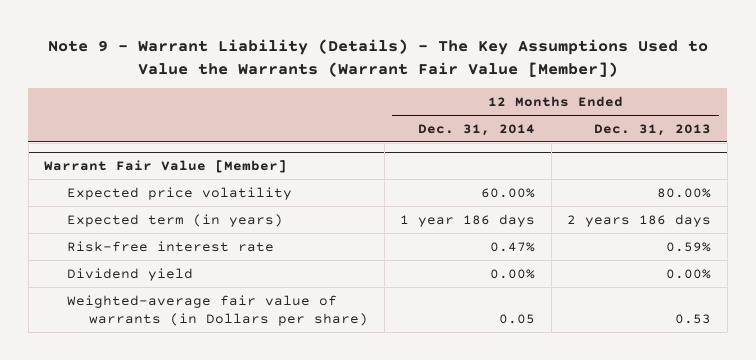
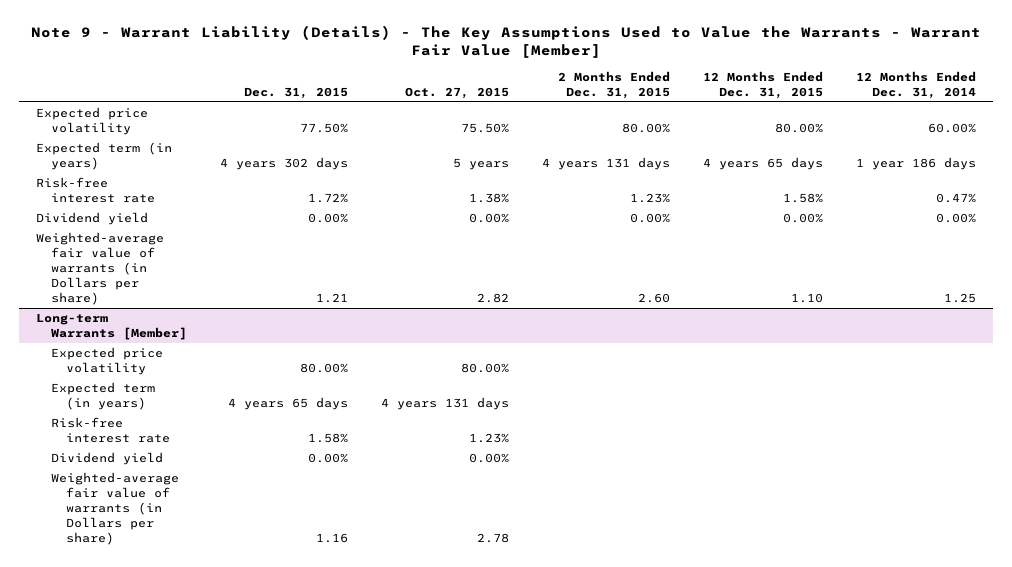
[47,39,708,77] Note 9 - Warrant Liability (Details) - The Key Assumptions Used to Value the Warrants (Warrant Fair Value [Member]) -> [31,25,982,59] Note 9 - Warrant Liability (Details) - The Key Assumptions Used to Value the Warrants - Warrant Fair Value [Member]
[594,123,712,136] Dec. 31, 2013 -> none
none -> [244,86,349,99] Dec. 31, 2015
none -> [405,86,510,99] Oct. 27, 2015
none -> [558,70,671,99] 2 Months Ended Dec. 31, 2015
none -> [703,70,824,99] 12 Months Ended Dec. 31, 2015
[44,159,288,173] Warrant Fair Value [Member] -> none
[499,314,536,325] 0.05 -> [944,292,977,303] 1.25
none -> [35,313,188,341] Long-term Warrants [Member]
none -> [51,347,164,376] Expected price volatility
none -> [51,382,156,411] Expected term (in years)
none -> [51,417,171,444] Risk-free interest rate
none -> [51,452,164,466] Dividend yield
none -> [51,472,180,545] Weighted-average fair value of warrants (in Dollars per share)

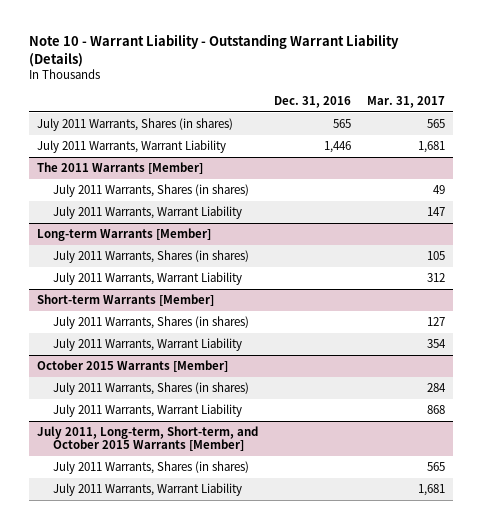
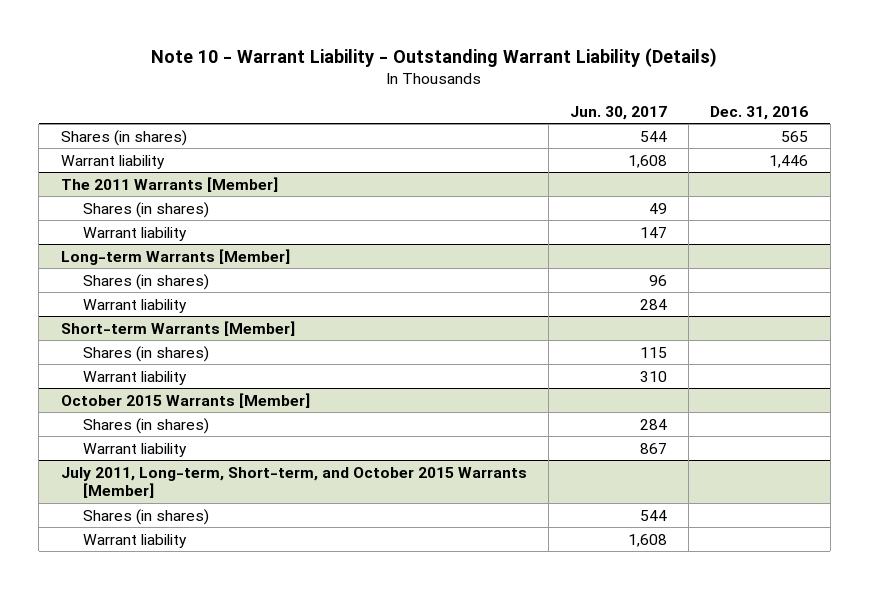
[367,96,446,109] Mar. 31, 2017 -> none
none -> [569,105,667,120] Jun. 30, 2017
[36,117,233,131] July 2011 Warrants, Shares (in shares) -> [60,129,187,146] Shares (in shares)
[36,139,226,153] July 2011 Warrants, Warrant Liability -> [60,154,165,169] Warrant liability
[53,183,250,197] July 2011 Warrants, Shares (in shares) -> [83,201,210,218] Shares (in shares)
[53,205,243,219] July 2011 Warrants, Warrant Liability -> [83,226,188,241] Warrant liability
[53,249,250,263] July 2011 Warrants, Shares (in shares) -> [83,273,210,290] Shares (in shares)
[53,271,243,285] July 2011 Warrants, Warrant Liability -> [83,298,188,313] Warrant liability
[53,315,250,329] July 2011 Warrants, Shares (in shares) -> [83,345,210,362] Shares (in shares)
[53,337,243,351] July 2011 Warrants, Warrant Liability -> [83,370,188,385] Warrant liability
[53,381,250,395] July 2011 Warrants, Shares (in shares) -> [83,417,210,434] Shares (in shares)
[53,403,243,417] July 2011 Warrants, Warrant Liability -> [83,442,188,457] Warrant liability
[53,460,250,474] July 2011 Warrants, Shares (in shares) -> [83,508,210,525] Shares (in shares)
[53,482,243,496] July 2011 Warrants, Warrant Liability -> [83,533,188,548] Warrant liability

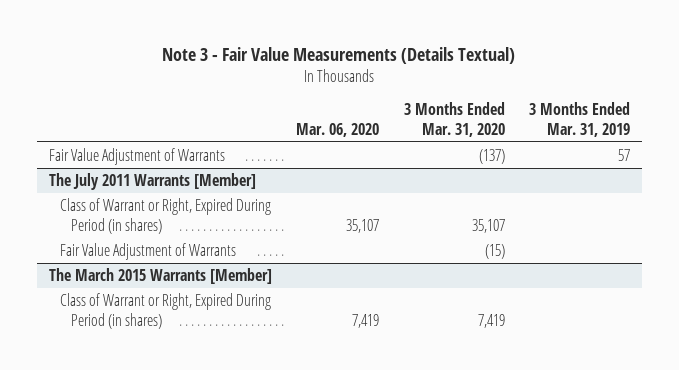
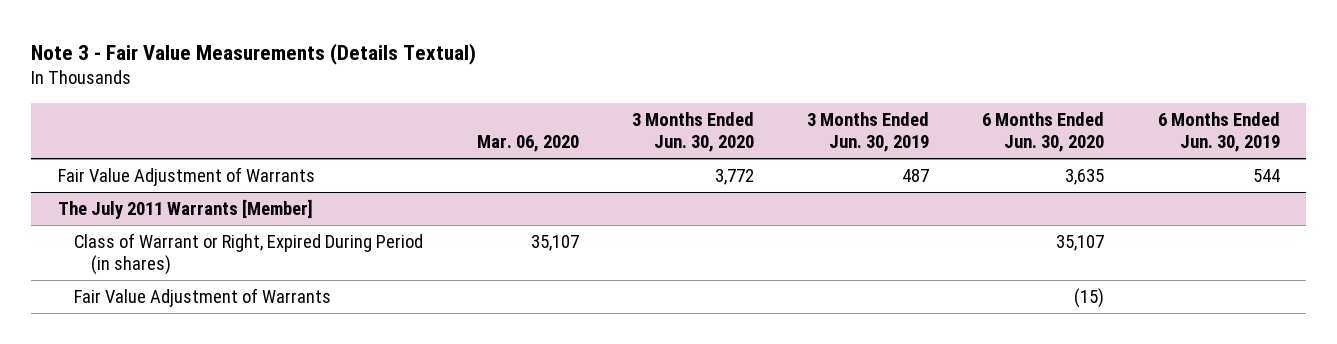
[403,101,505,137] 3 Months Ended Mar. 31, 2020 -> none
[528,101,630,137] 3 Months Ended Mar. 31, 2019 -> none
none -> [631,111,754,153] 3 Months Ended Jun. 30, 2020
none -> [807,111,930,153] 3 Months Ended Jun. 30, 2019
none -> [982,111,1105,153] 6 Months Ended Jun. 30, 2020
none -> [1157,111,1280,153] 6 Months Ended Jun. 30, 2019
[49,267,273,284] The March 2015 Warrants [Member] -> none
[60,292,272,329] Class of Warrant or Right, Expired During Period (in shares) -> none

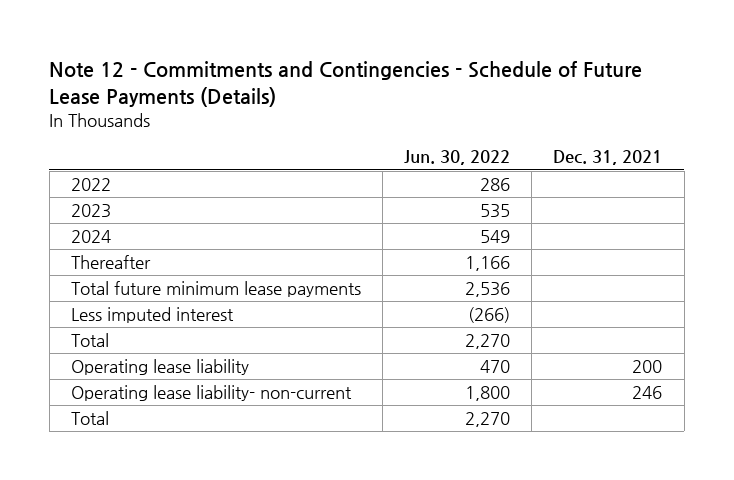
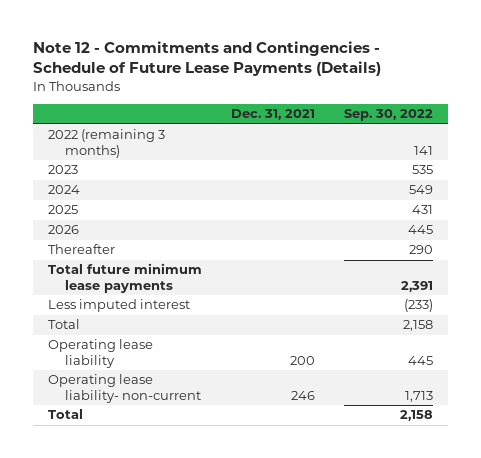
[404,150,511,166] Jun. 30, 2022 -> none
none -> [344,109,434,122] Sep. 30, 2022
[71,178,112,192] 2022 -> [47,129,165,159] 2022 (remaining 3 months)
none -> [47,205,78,215] 2025
none -> [47,225,79,235] 2026

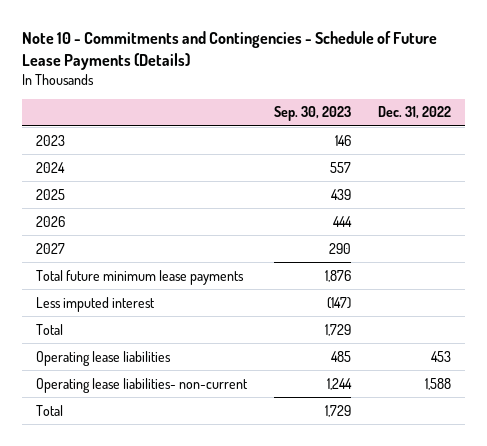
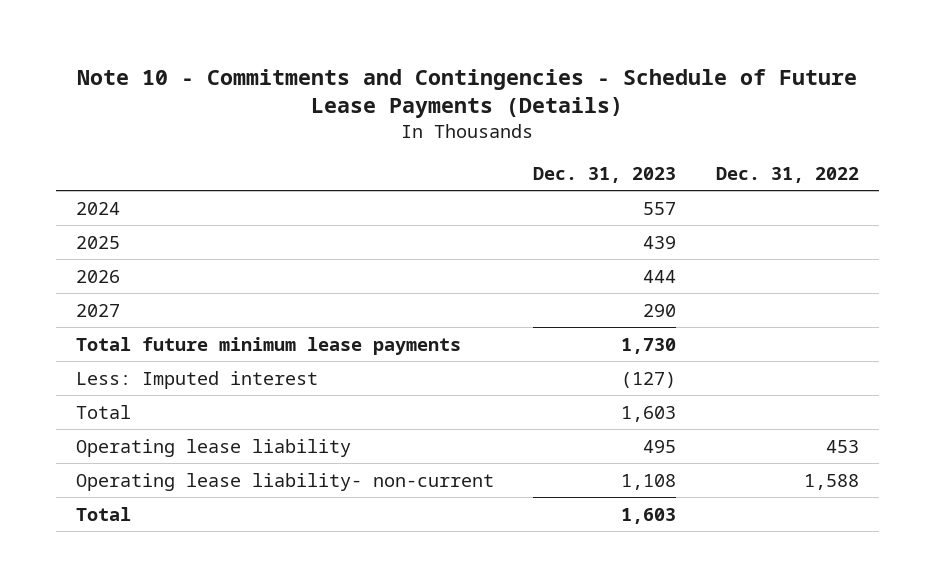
[274,106,352,122] Sep. 30, 2023 -> none
none -> [533,167,677,184] Dec. 31, 2023
[35,134,65,146] 2023 -> none
[35,296,155,312] Less imputed interest -> [75,370,318,389] Less: Imputed interest
[35,350,171,366] Operating lease liabilities -> [75,438,351,457] Operating lease liability
[35,377,248,393] Operating lease liabilities- non-current -> [75,472,494,491] Operating lease liability- non-current

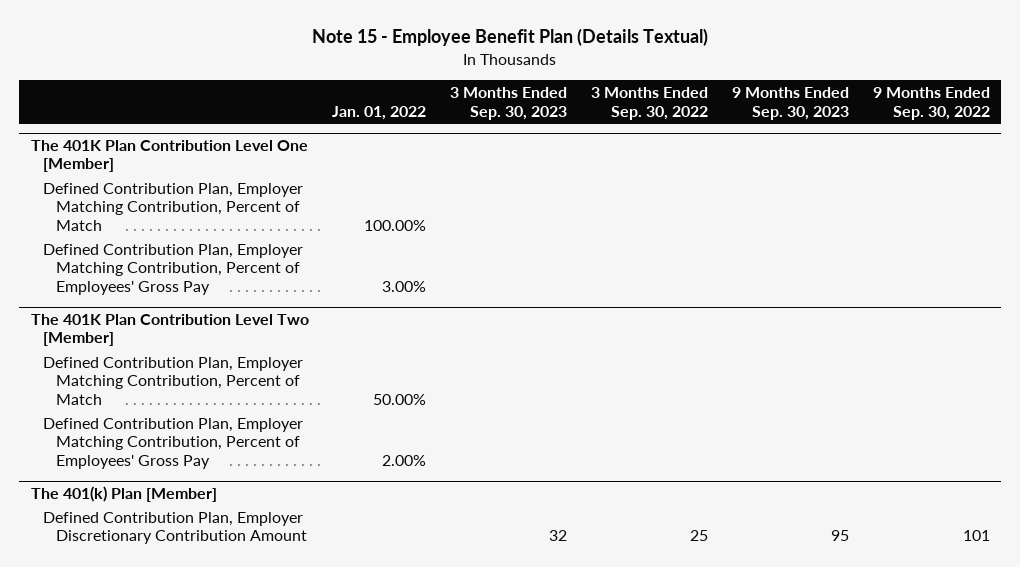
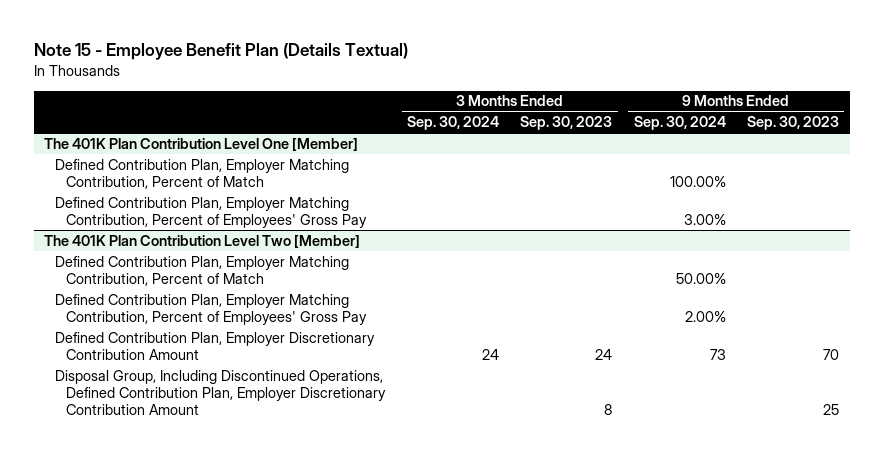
[332,105,427,120] Jan. 01, 2022 -> none
[591,87,709,120] 3 Months Ended Sep. 30, 2022 -> none
[872,87,990,120] 9 Months Ended Sep. 30, 2022 -> none
none -> [406,116,499,131] Sep. 30, 2024
none -> [633,116,726,131] Sep. 30, 2024
[30,486,217,503] The 401(k) Plan [Member] -> none
[43,511,307,545] Defined Contribution Plan, Employer Discretionary Contribution Amount -> none
none -> [55,331,376,360] Defined Contribution Plan, Employer Discretionary Contribution Amount
none -> [55,369,387,415] Disposal Group, Including Discontinued Operations, Defined Contribution Plan, Employer Discretionary Contribution Amount

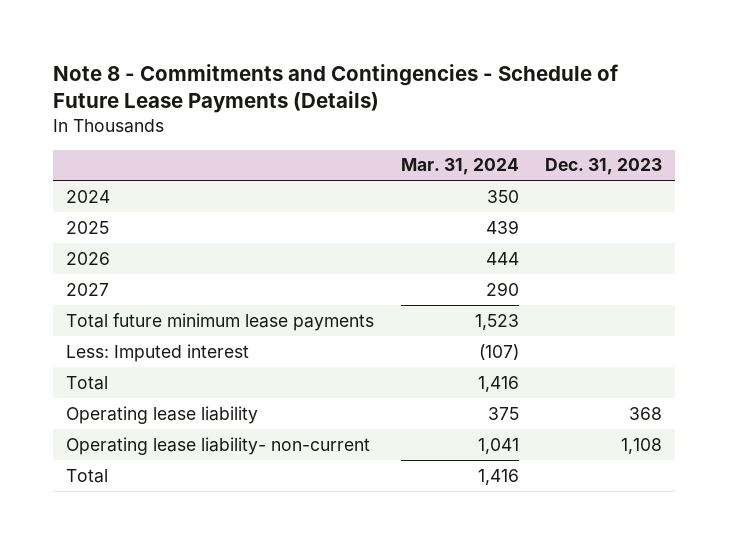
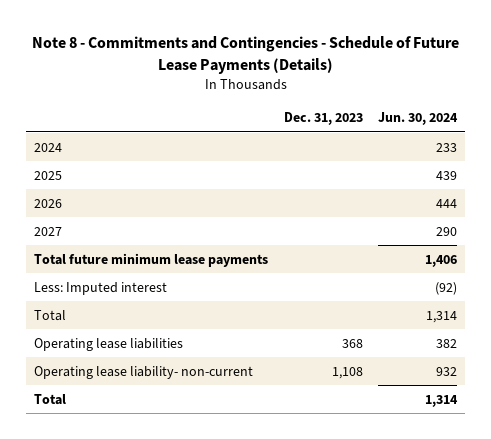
[400,158,519,176] Mar. 31, 2024 -> none
none -> [378,112,459,126] Jun. 30, 2024
[66,405,259,424] Operating lease liability -> [34,337,184,351] Operating lease liabilities

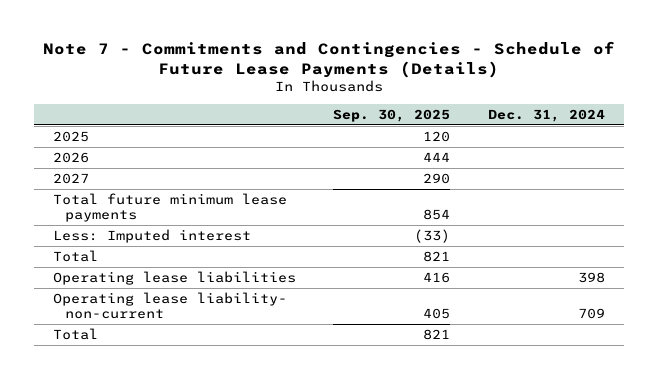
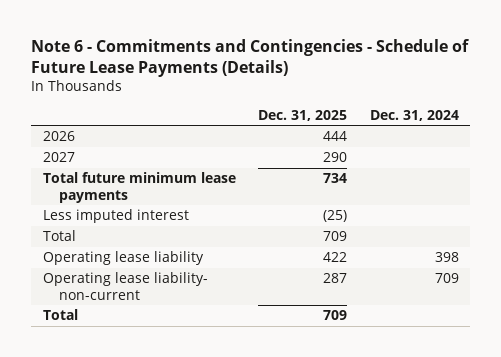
[42,40,615,78] Note 7 - Commitments and Contingencies - Schedule of Future Lease Payments (Details) -> [31,39,470,78] Note 6 - Commitments and Contingencies - Schedule of Future Lease Payments (Details)
[333,108,451,122] Sep. 30, 2025 -> none
none -> [258,109,348,121] Dec. 31, 2025
[52,130,89,142] 2025 -> none
[52,228,251,243] Less: Imputed interest -> [42,209,189,224] Less imputed interest
[52,270,296,285] Operating lease liabilities -> [42,251,204,266] Operating lease liability

